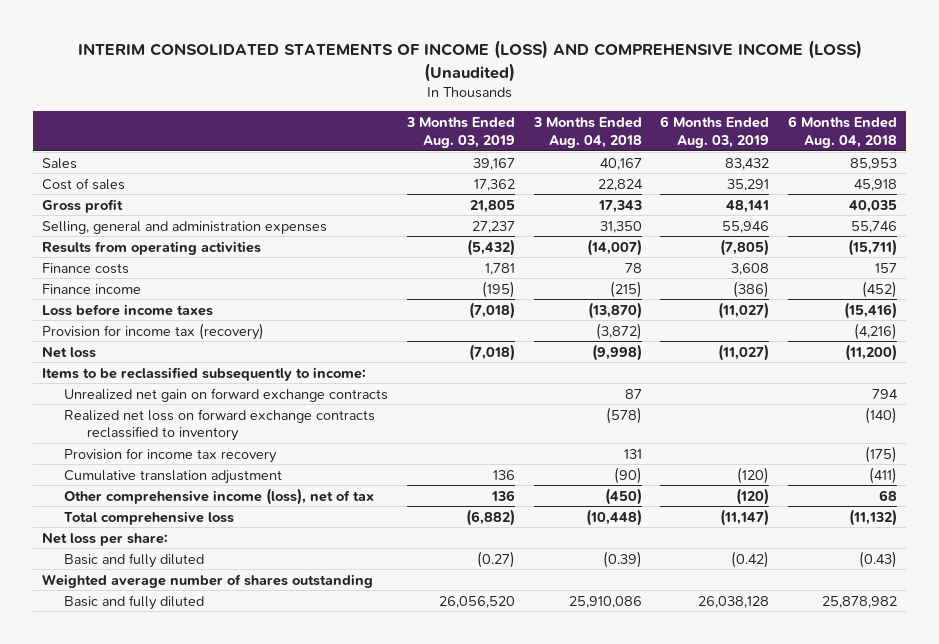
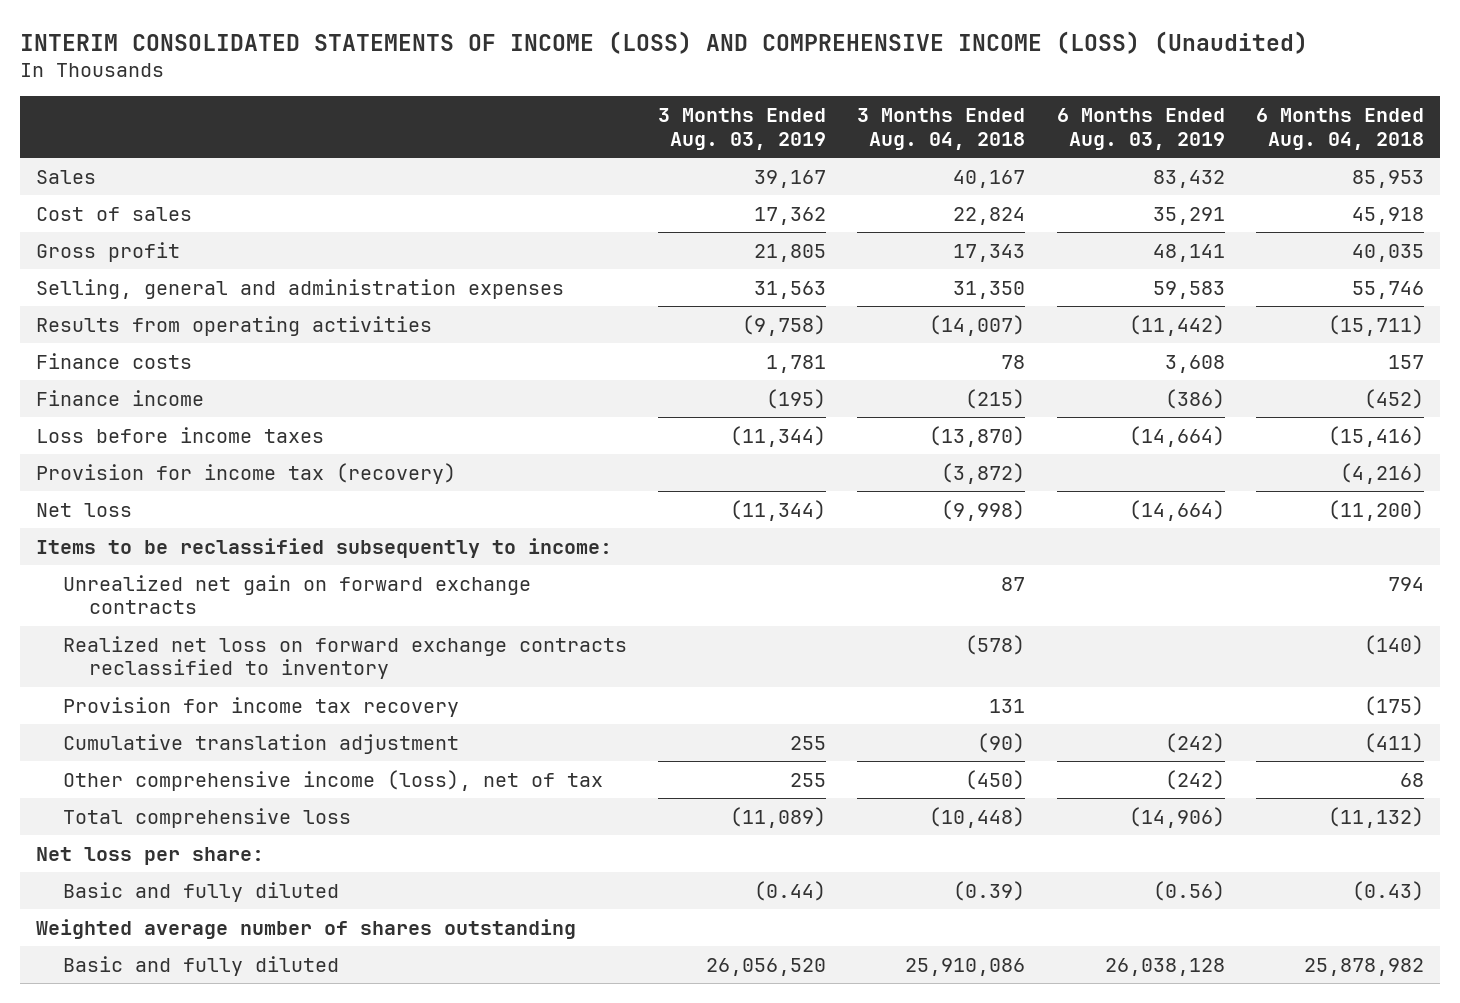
[472,220,516,233] 27,237 -> [753,280,826,299] 31,563
[722,220,770,233] 55,946 -> [1152,280,1225,299] 59,583
[467,238,516,256] (5,432) -> [741,314,826,336] (9,758)
[720,238,770,256] (7,805) -> [1128,314,1225,336] (11,442)
[469,301,516,319] (7,018) -> [729,425,826,447] (11,344)
[718,301,770,319] (11,027) -> [1128,425,1225,447] (14,664)
[469,343,516,361] (7,018) -> [729,499,826,521] (11,344)
[718,343,770,361] (11,027) -> [1128,499,1225,521] (14,664)
[493,469,516,480] 136 -> [789,735,826,750] 255
[737,466,770,484] (120) -> [1164,732,1225,753] (242)
[491,489,516,501] 136 -> [789,772,826,787] 255
[736,487,770,505] (120) -> [1164,769,1225,790] (242)
[466,508,516,526] (6,882) -> [729,806,826,828] (11,089)
[720,508,770,526] (11,147) -> [1128,806,1225,828] (14,906)
[477,550,516,568] (0.27) -> [753,880,826,901] (0.44)
[731,550,770,568] (0.42) -> [1152,880,1225,901] (0.56)

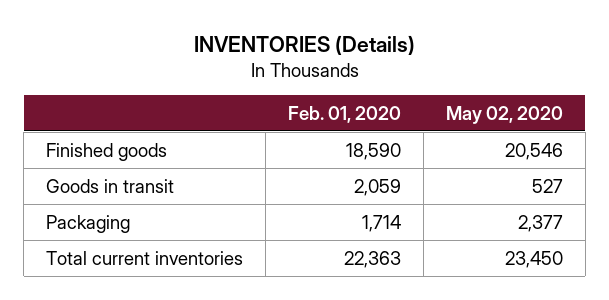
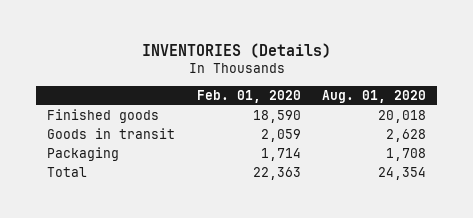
[445,105,563,124] May 02, 2020 -> none
none -> [322,89,427,103] Aug. 01, 2020
[46,250,244,265] Total current inventories -> [46,167,87,178] Total

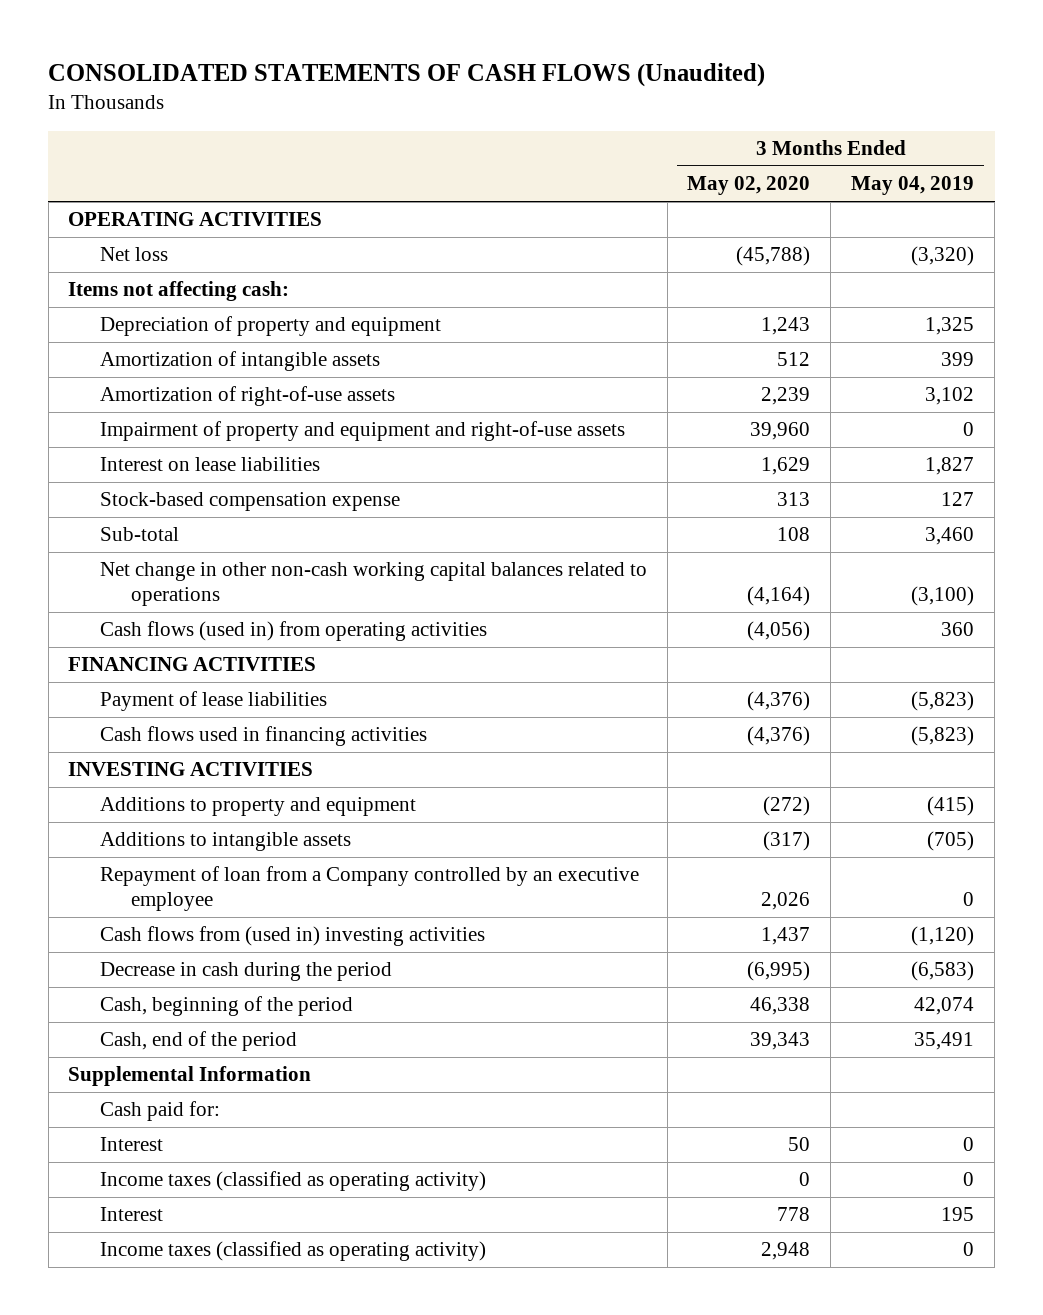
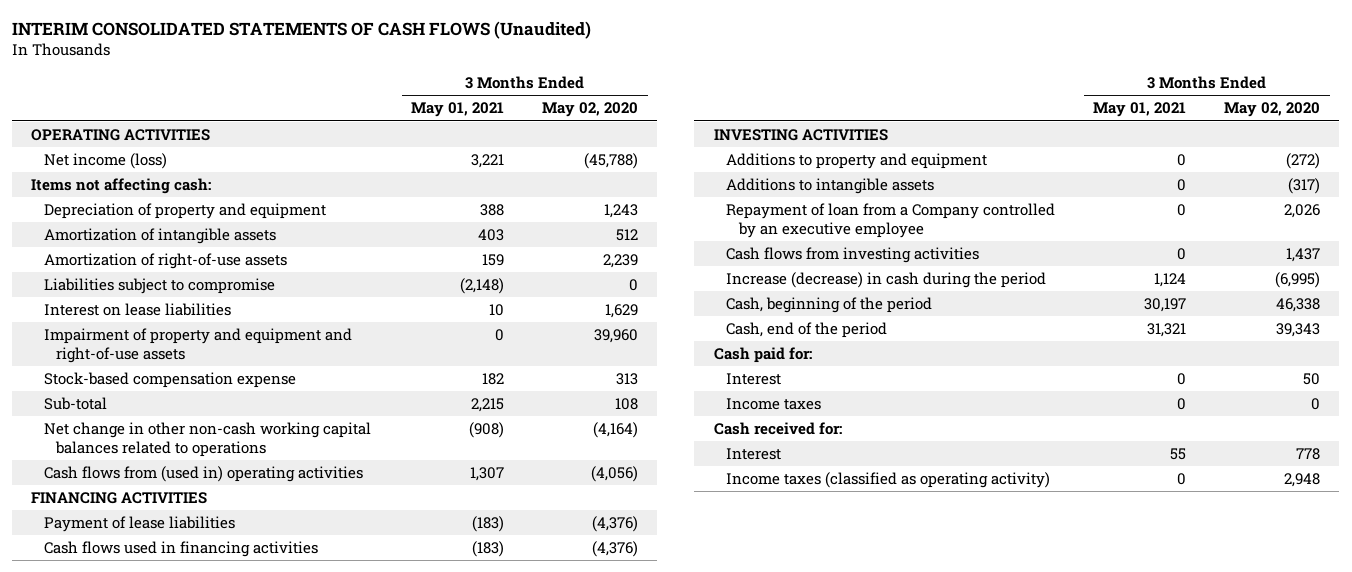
[48,62,766,87] CONSOLIDATED STATEMENTS OF CASH FLOWS (Unaudited) -> [12,21,592,40] INTERIM CONSOLIDATED STATEMENTS OF CASH FLOWS (Unaudited)
[851,176,975,196] May 04, 2019 -> none
none -> [411,102,505,118] May 01, 2021
[99,247,168,262] Net loss -> [43,152,167,169] Net income (loss)
none -> [43,277,275,294] Liabilities subject to compromise
[99,421,625,442] Impairment of property and equipment and right-of-use assets -> [43,327,352,364] Impairment of property and equipment and right-of-use assets
[99,621,487,642] Cash flows (used in) from operating activities -> [43,465,363,482] Cash flows from (used in) operating activities
[99,926,485,947] Cash flows from (used in) investing activities -> [726,246,980,263] Cash flows from investing activities
[99,962,392,982] Decrease in cash during the period -> [726,271,1047,288] Increase (decrease) in cash during the period
[68,1066,312,1087] Supplemental Information -> none
[99,1171,486,1192] Income taxes (classified as operating activity) -> none
none -> [726,397,822,410] Income taxes
none -> [713,421,842,435] Cash received for:

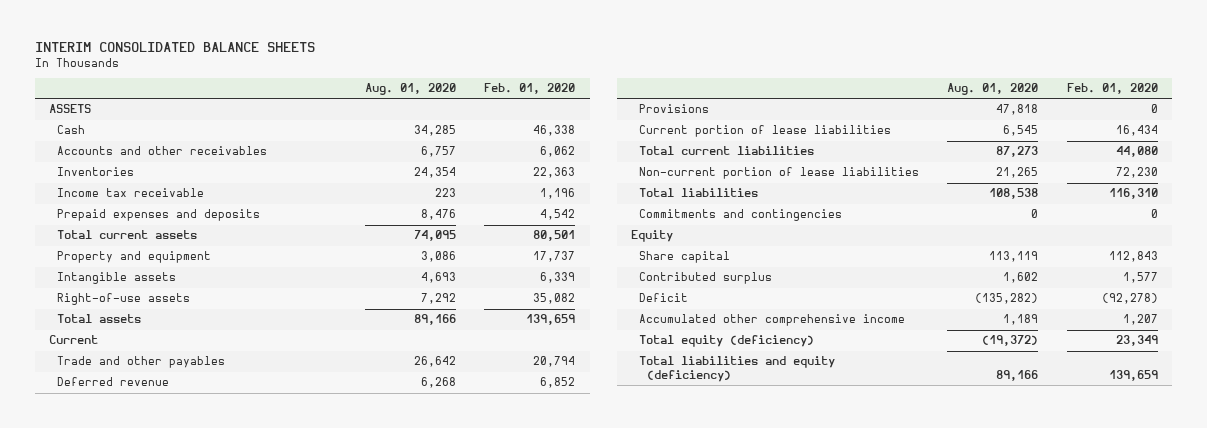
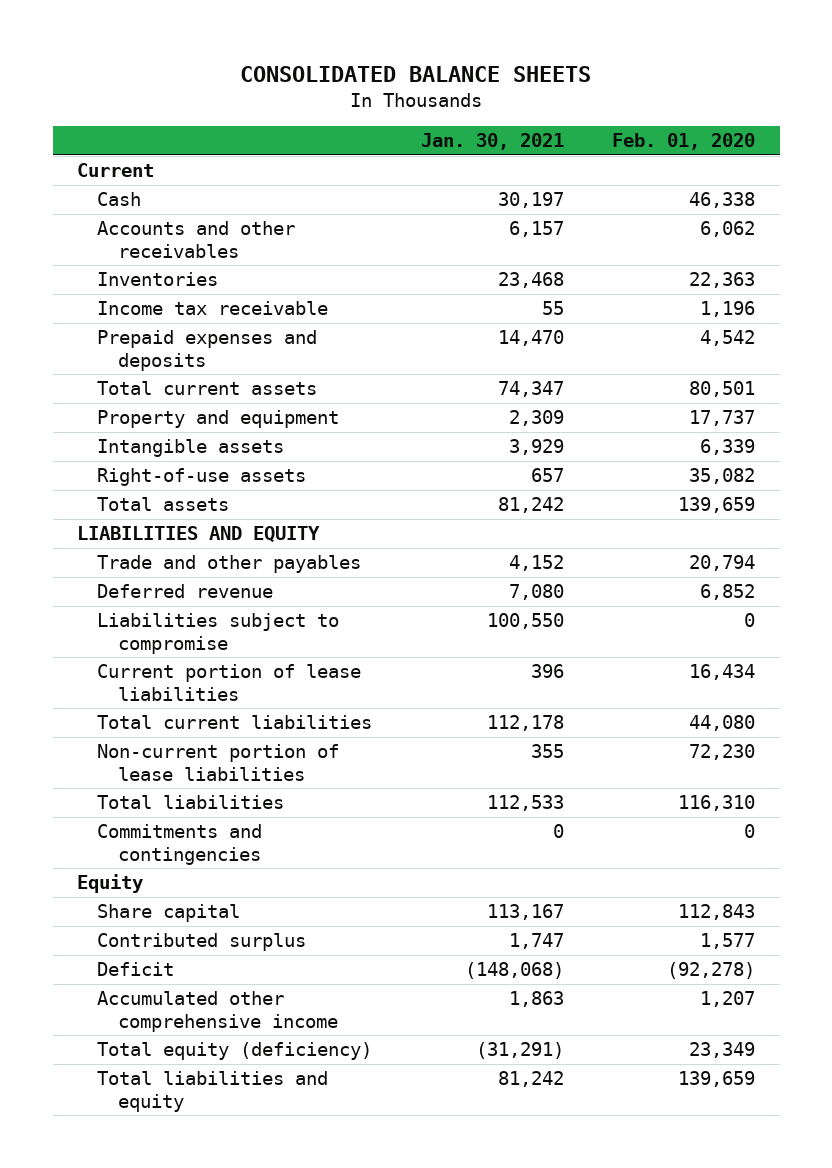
[34,41,315,52] INTERIM CONSOLIDATED BALANCE SHEETS -> [240,65,592,82] CONSOLIDATED BALANCE SHEETS
[365,82,457,95] Aug. 01, 2020 -> none
none -> [420,133,564,151] Jan. 30, 2021
[48,104,91,114] ASSETS -> none
[48,335,98,345] Current -> [76,163,154,178] Current
none -> [76,526,320,543] LIABILITIES AND EQUITY
[639,104,710,114] Provisions -> none
none -> [97,613,340,654] Liabilities subject to compromise
[639,356,836,382] Total liabilities and equity (deficiency) -> [97,1071,329,1112] Total liabilities and equity

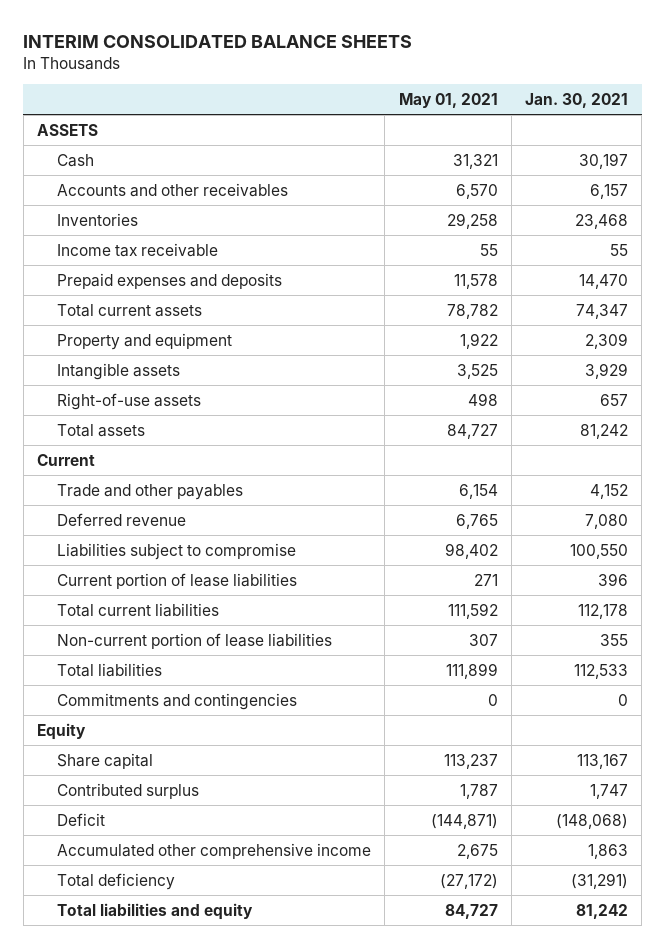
[240,65,592,82] CONSOLIDATED BALANCE SHEETS -> [23,34,413,48] INTERIM CONSOLIDATED BALANCE SHEETS
[612,133,756,151] Feb. 01, 2020 -> none
none -> [398,92,498,108] May 01, 2021
none -> [37,123,99,136] ASSETS
[76,526,320,543] LIABILITIES AND EQUITY -> none
[76,163,154,178] Current -> [37,453,96,466] Current
[97,1042,373,1061] Total equity (deficiency) -> [57,872,176,890] Total deficiency

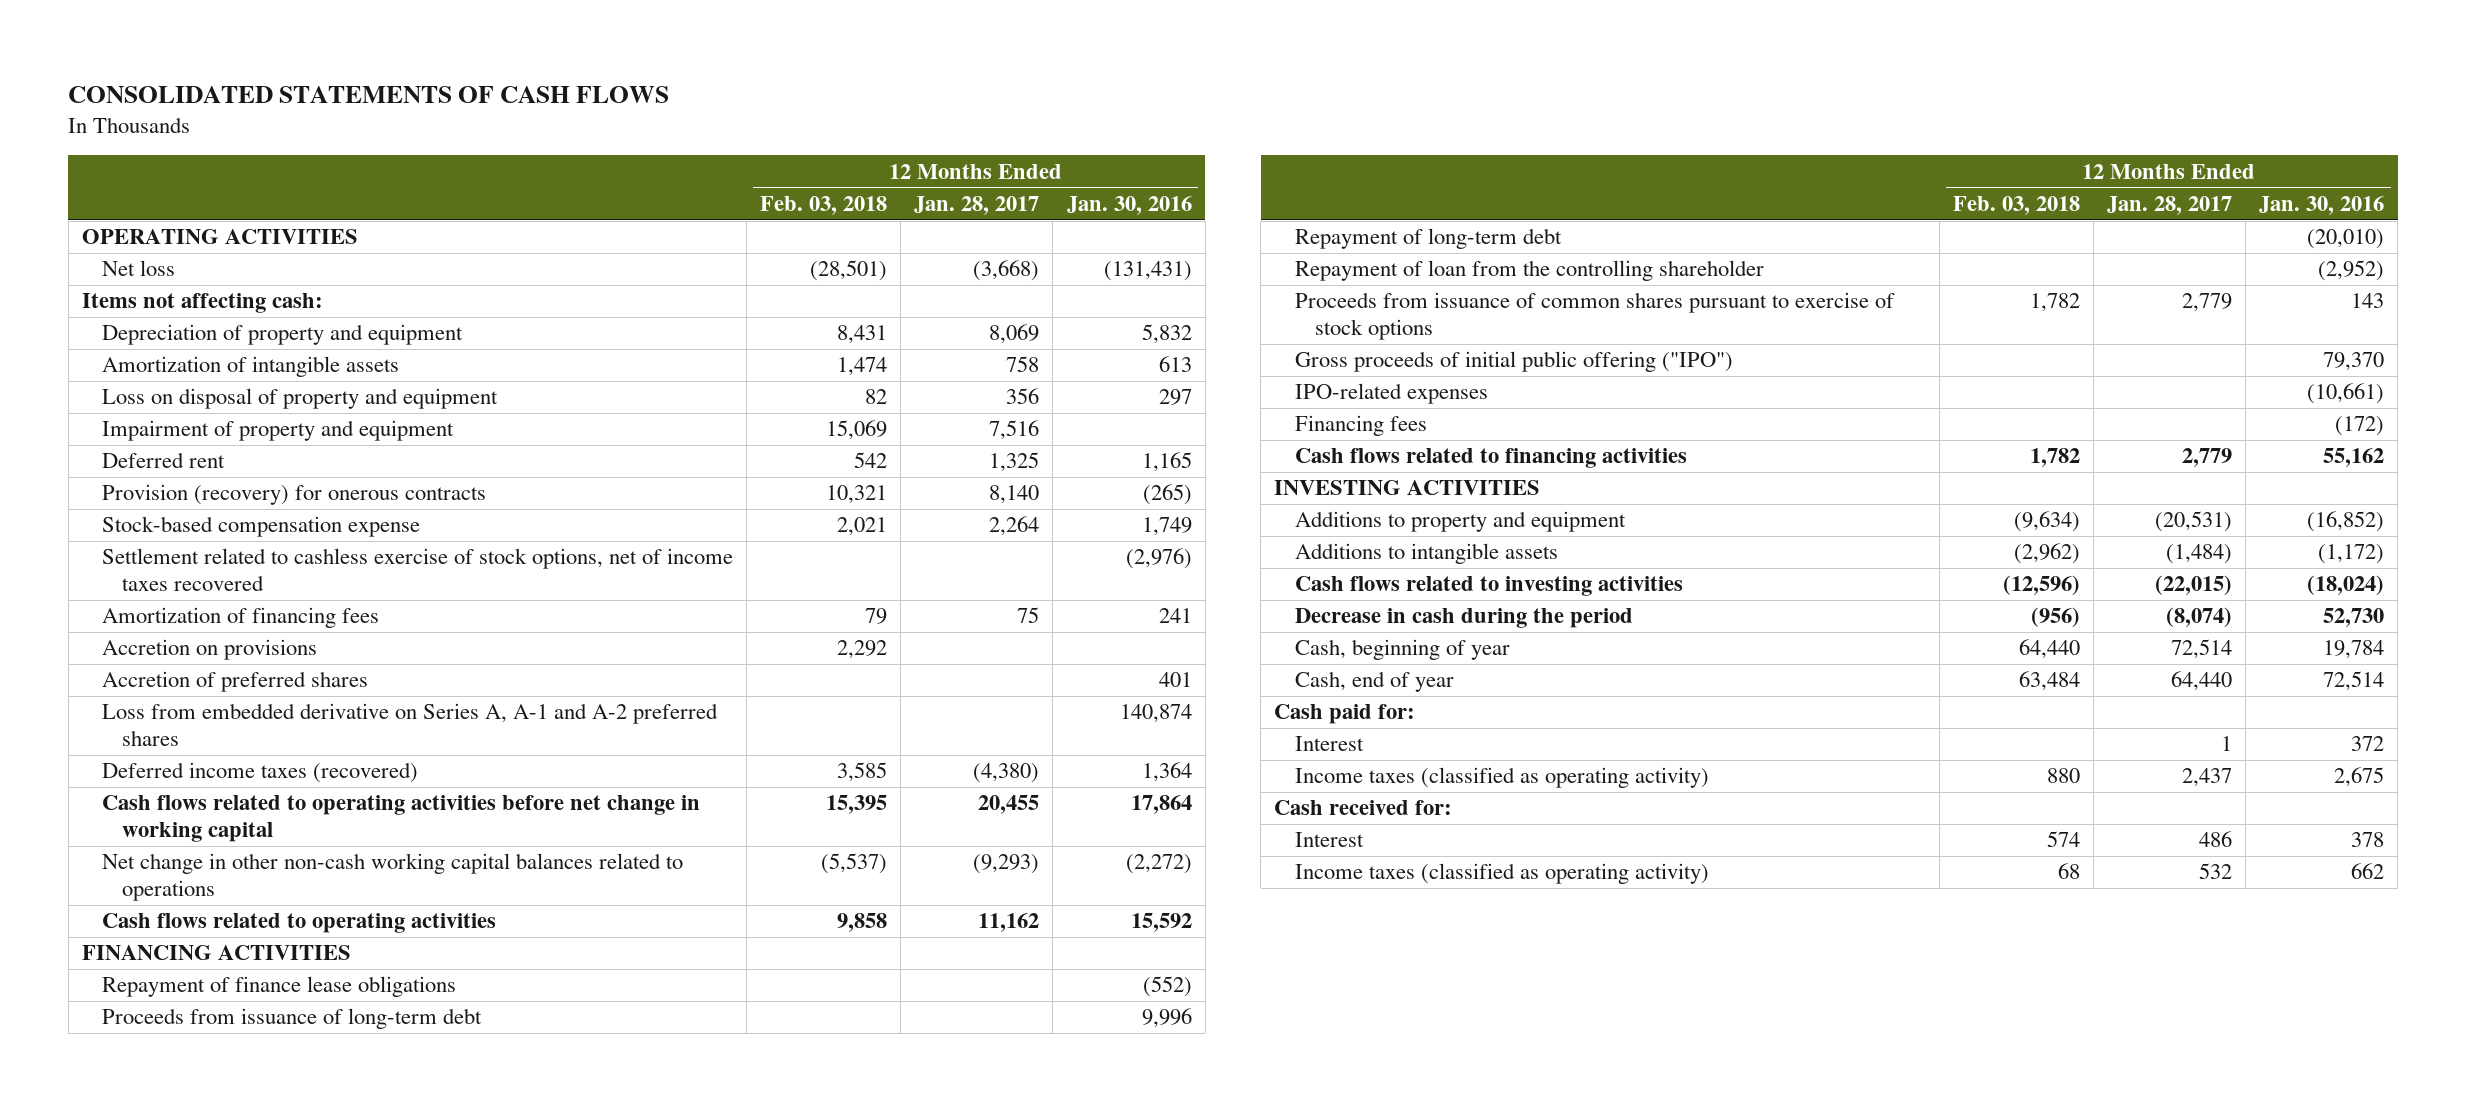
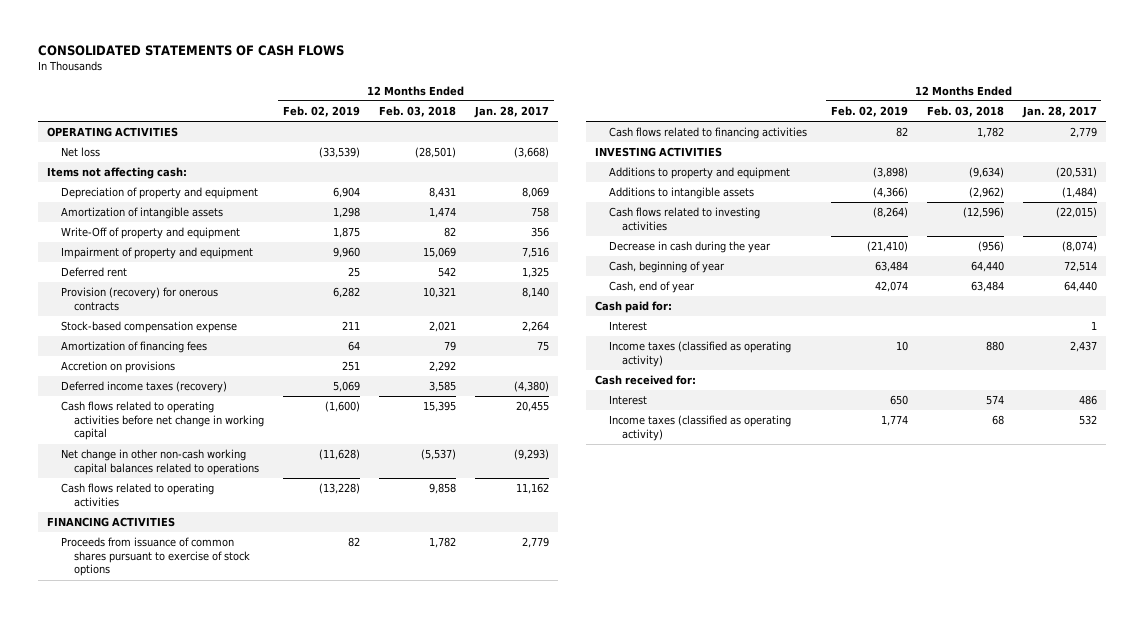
[1066,195,1192,215] Jan. 30, 2016 -> none
none -> [283,106,361,118] Feb. 02, 2019
[101,388,498,410] Loss on disposal of property and equipment -> [60,227,240,240] Write-Off of property and equipment
[101,548,733,592] Settlement related to cashless exercise of stock options, net of income taxes recovered -> none
[101,671,368,693] Accretion of preferred shares -> none
[101,703,718,747] Loss from embedded derivative on Series A, A-1 and A-2 preferred shares -> none
[101,762,418,784] Deferred income taxes (recovered) -> [60,381,227,394] Deferred income taxes (recovery)
[101,976,456,998] Repayment of finance lease obligations -> none
[101,1008,482,1030] Proceeds from issuance of long-term debt -> none
[1294,228,1562,250] Repayment of long-term debt -> none
[1294,260,1764,282] Repayment of loan from the controlling shareholder -> none
[1294,351,1733,373] Gross proceeds of initial public offering ("IPO") -> none
[1294,383,1488,405] IPO-related expenses -> none
[1294,415,1427,437] Financing fees -> none
[1294,608,1633,629] Decrease in cash during the period -> [608,241,771,254] Decrease in cash during the year

